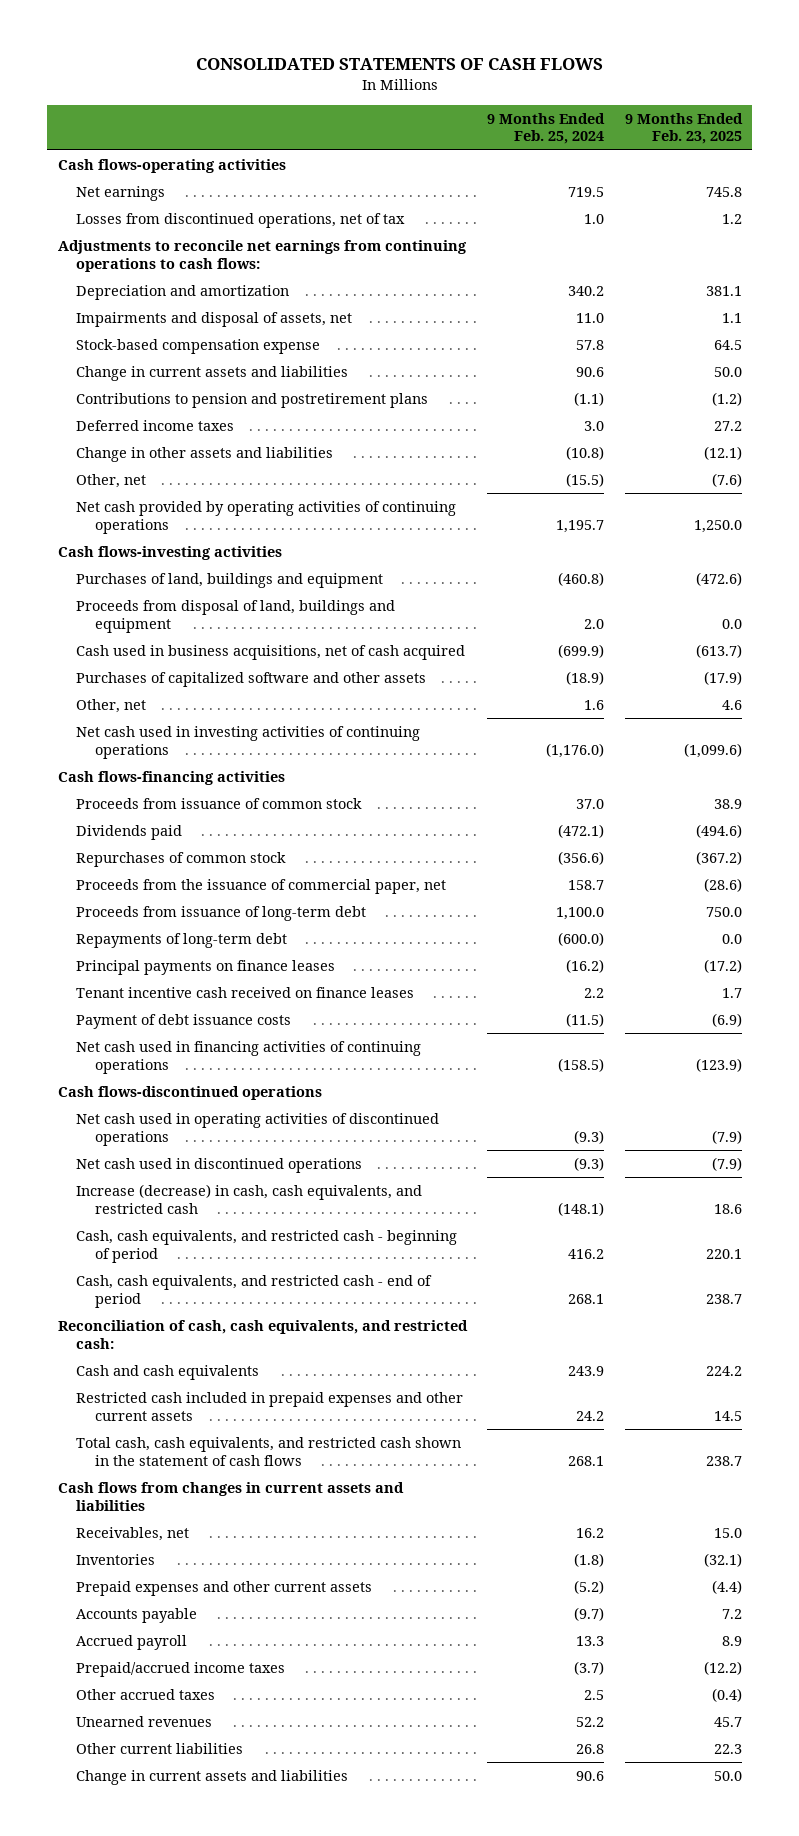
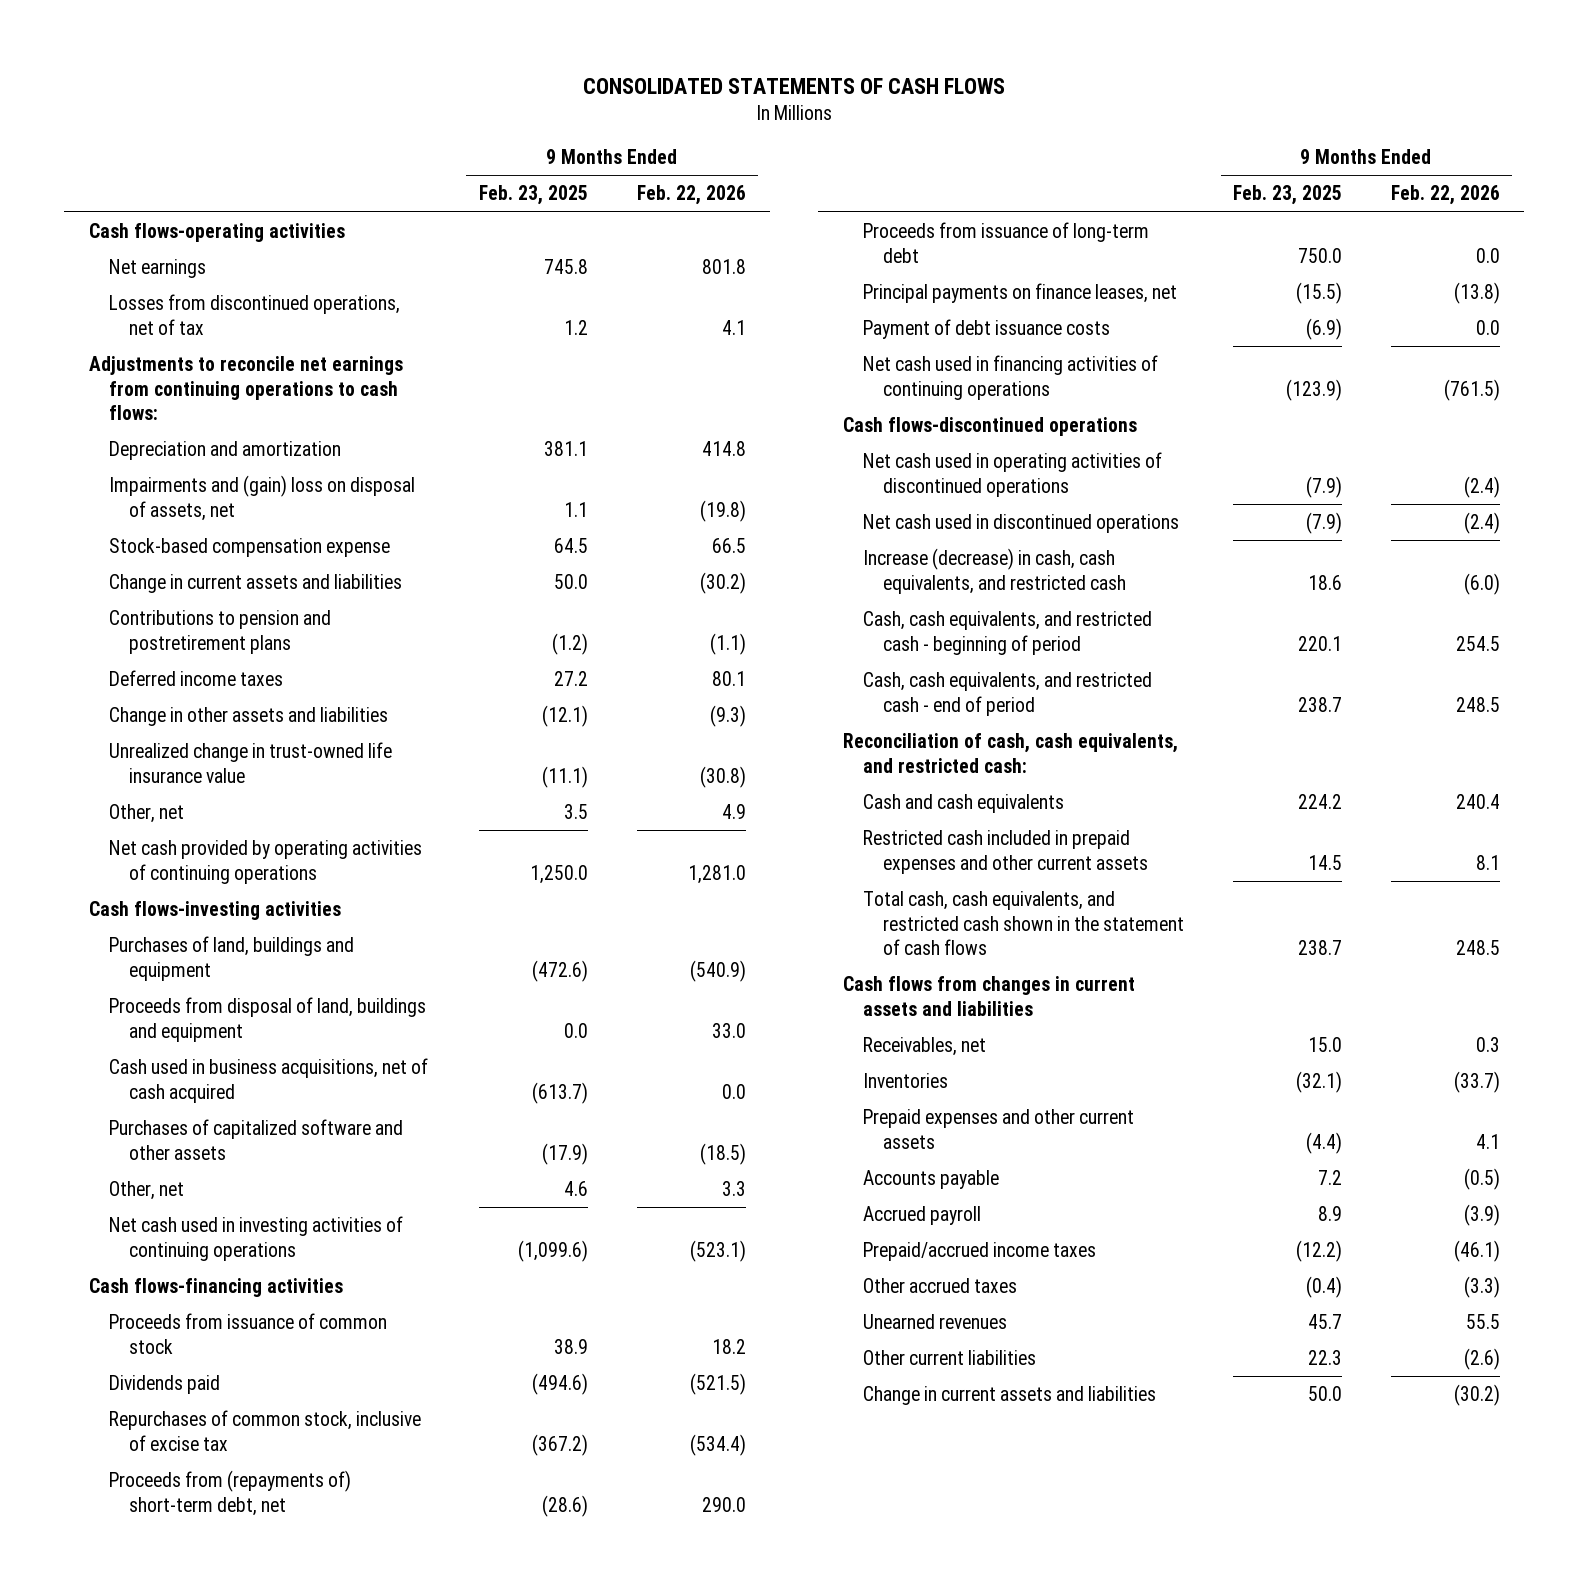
[487,112,606,145] 9 Months Ended Feb. 25, 2024 -> none
none -> [636,185,746,206] Feb. 22, 2026
[76,311,353,327] Impairments and disposal of assets, net -> [108,474,415,521] Impairments and (gain) loss on disposal of assets, net
none -> [108,741,392,783] Unrealized change in trust-owned life insurance value
[711,472,742,487] (7.6) -> [563,803,588,819] 3.5
[76,851,287,867] Repurchases of common stock -> [108,1409,421,1451] Repurchases of common stock, inclusive of excise tax
[76,878,447,894] Proceeds from the issuance of commercial paper, net -> [108,1469,351,1516] Proceeds from (repayments of) short-term debt, net
[76,932,288,948] Repayments of long-term debt -> none
[76,986,415,998] Tenant incentive cash received on finance leases -> none
[76,959,336,975] Principal payments on finance leases -> [862,282,1177,303] Principal payments on finance leases, net
[703,958,742,973] (17.2) -> [1295,281,1342,304] (15.5)

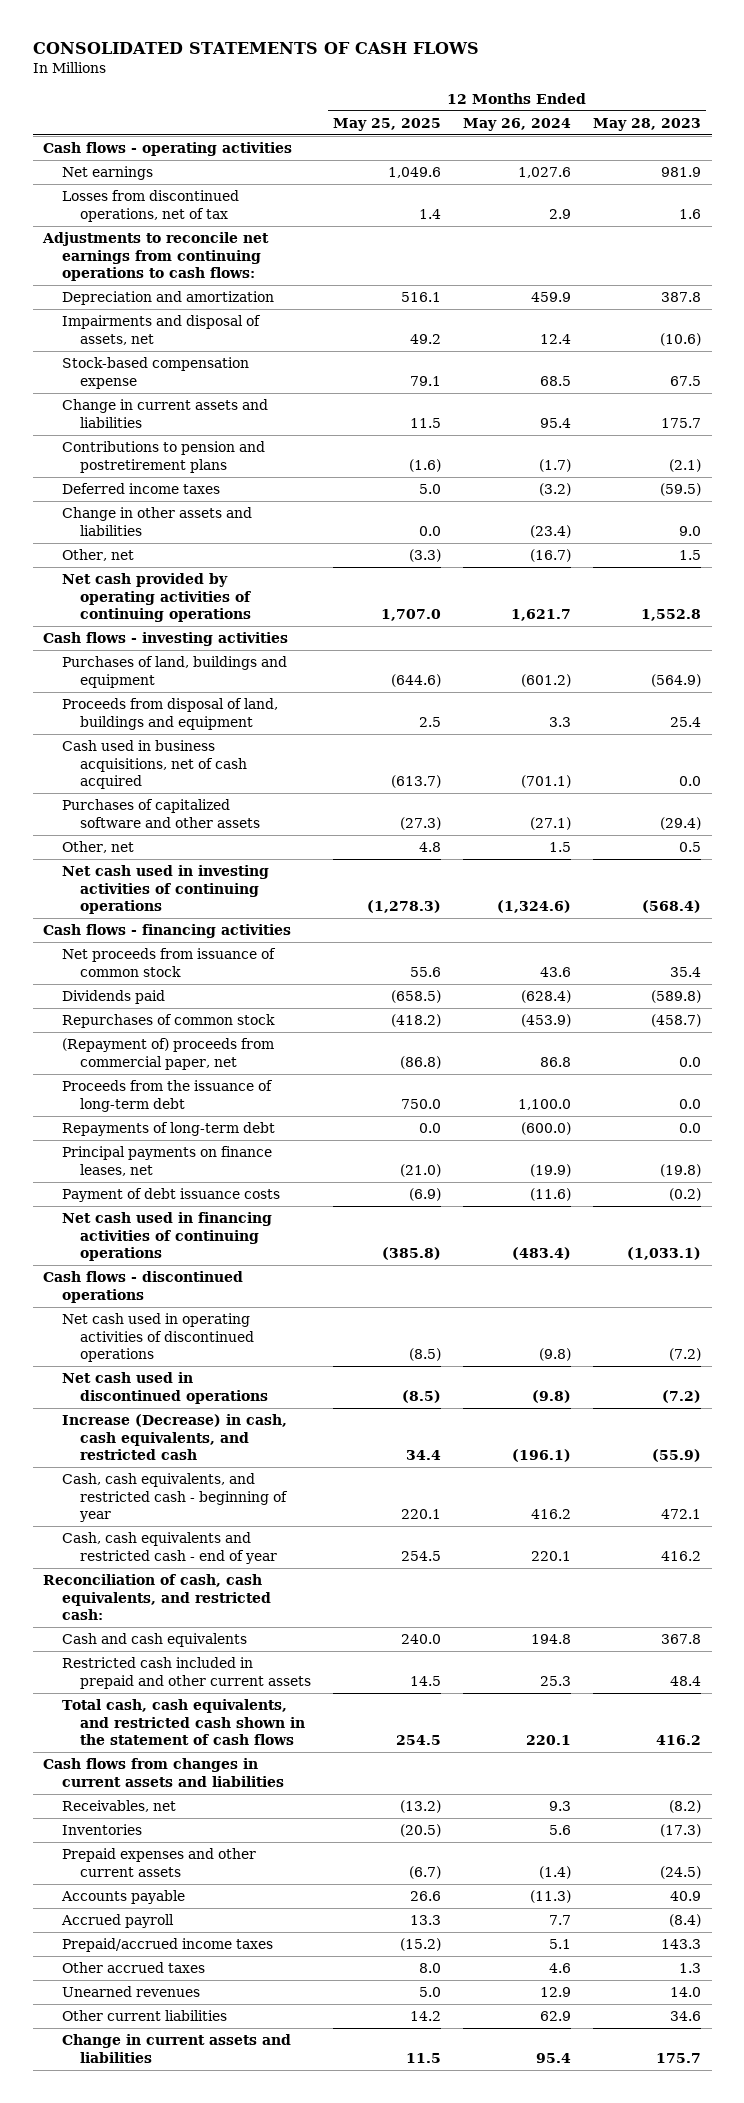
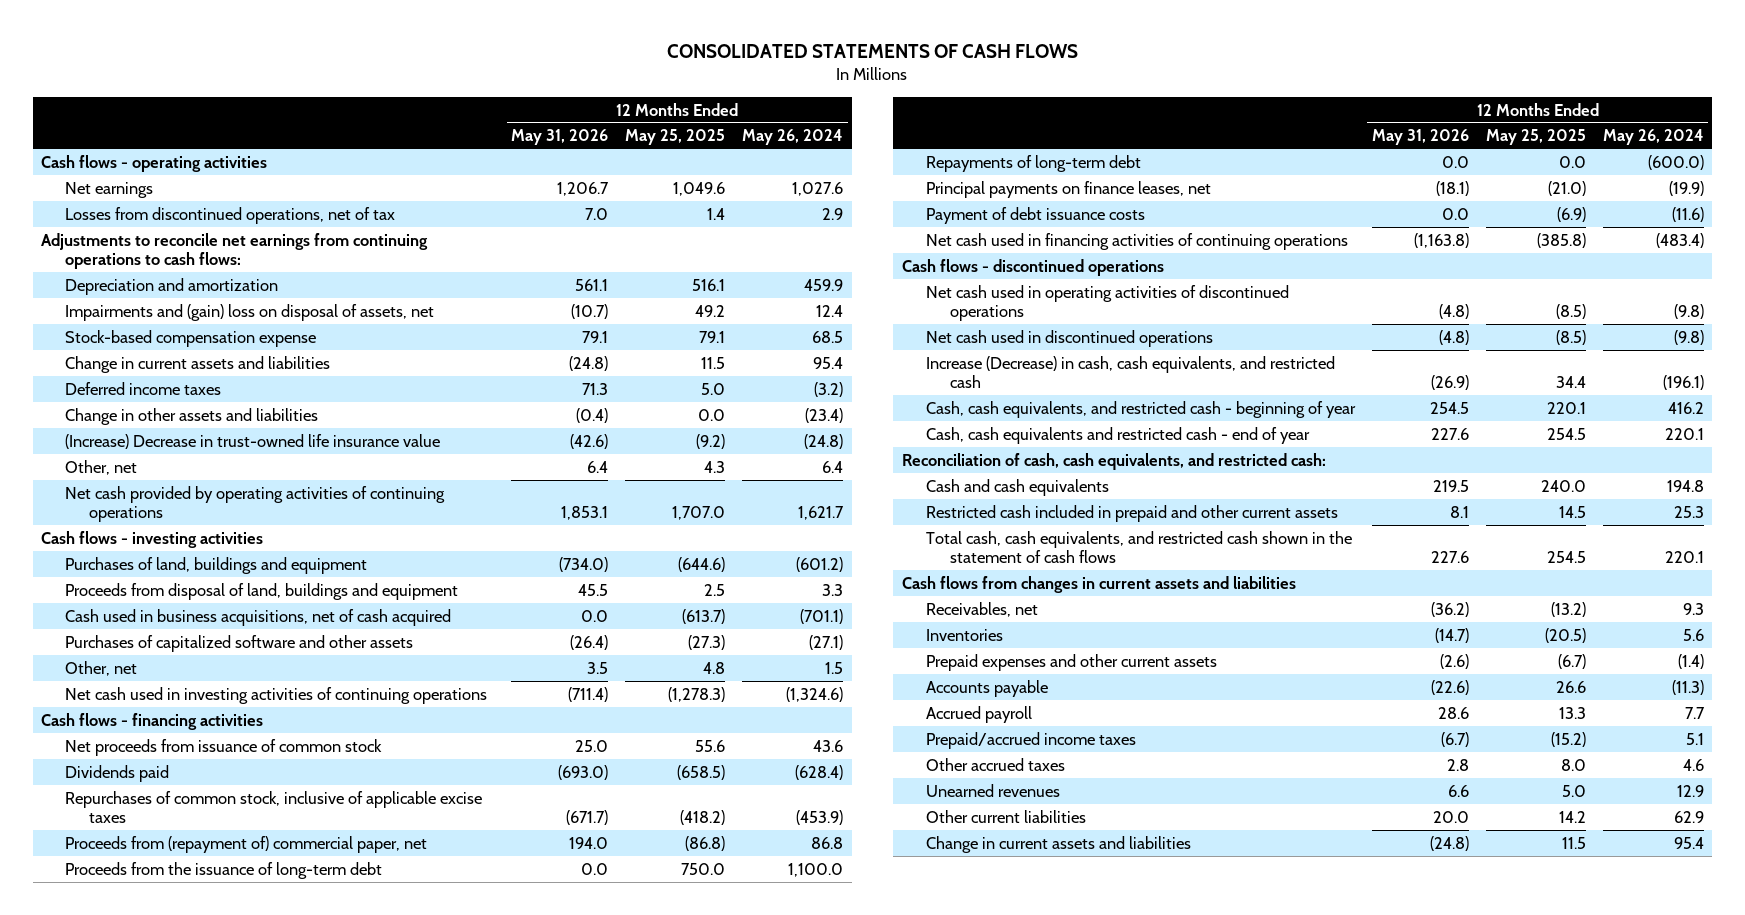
[592,117,701,131] May 28, 2023 -> none
none -> [511,129,609,146] May 31, 2026
[61,315,261,345] Impairments and disposal of assets, net -> [65,303,435,321] Impairments and (gain) loss on disposal of assets, net
[61,441,265,473] Contributions to pension and postretirement plans -> none
none -> [65,433,441,449] (Increase) Decrease in trust-owned life insurance value
[409,549,442,563] (3.3) -> [704,460,726,473] 4.3
[529,549,571,563] (16.7) -> [822,460,844,473] 6.4
[61,1014,275,1029] Repurchases of common stock -> [65,790,483,824] Repurchases of common stock, inclusive of applicable excise taxes
[61,1038,274,1070] (Repayment of) proceeds from commercial paper, net -> [65,835,428,853] Proceeds from (repayment of) commercial paper, net

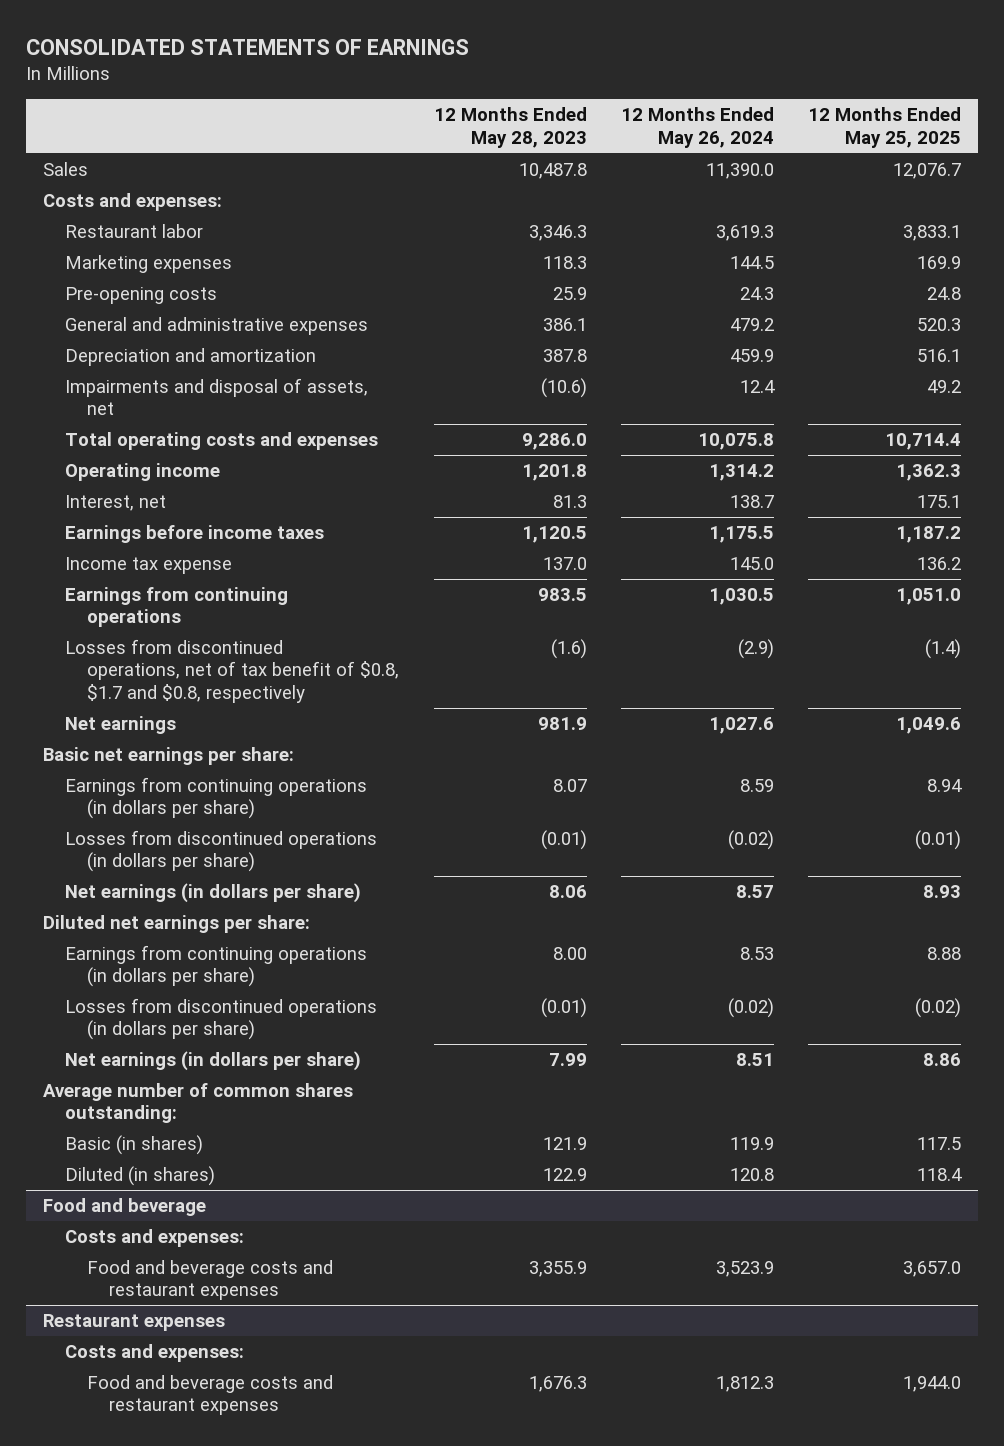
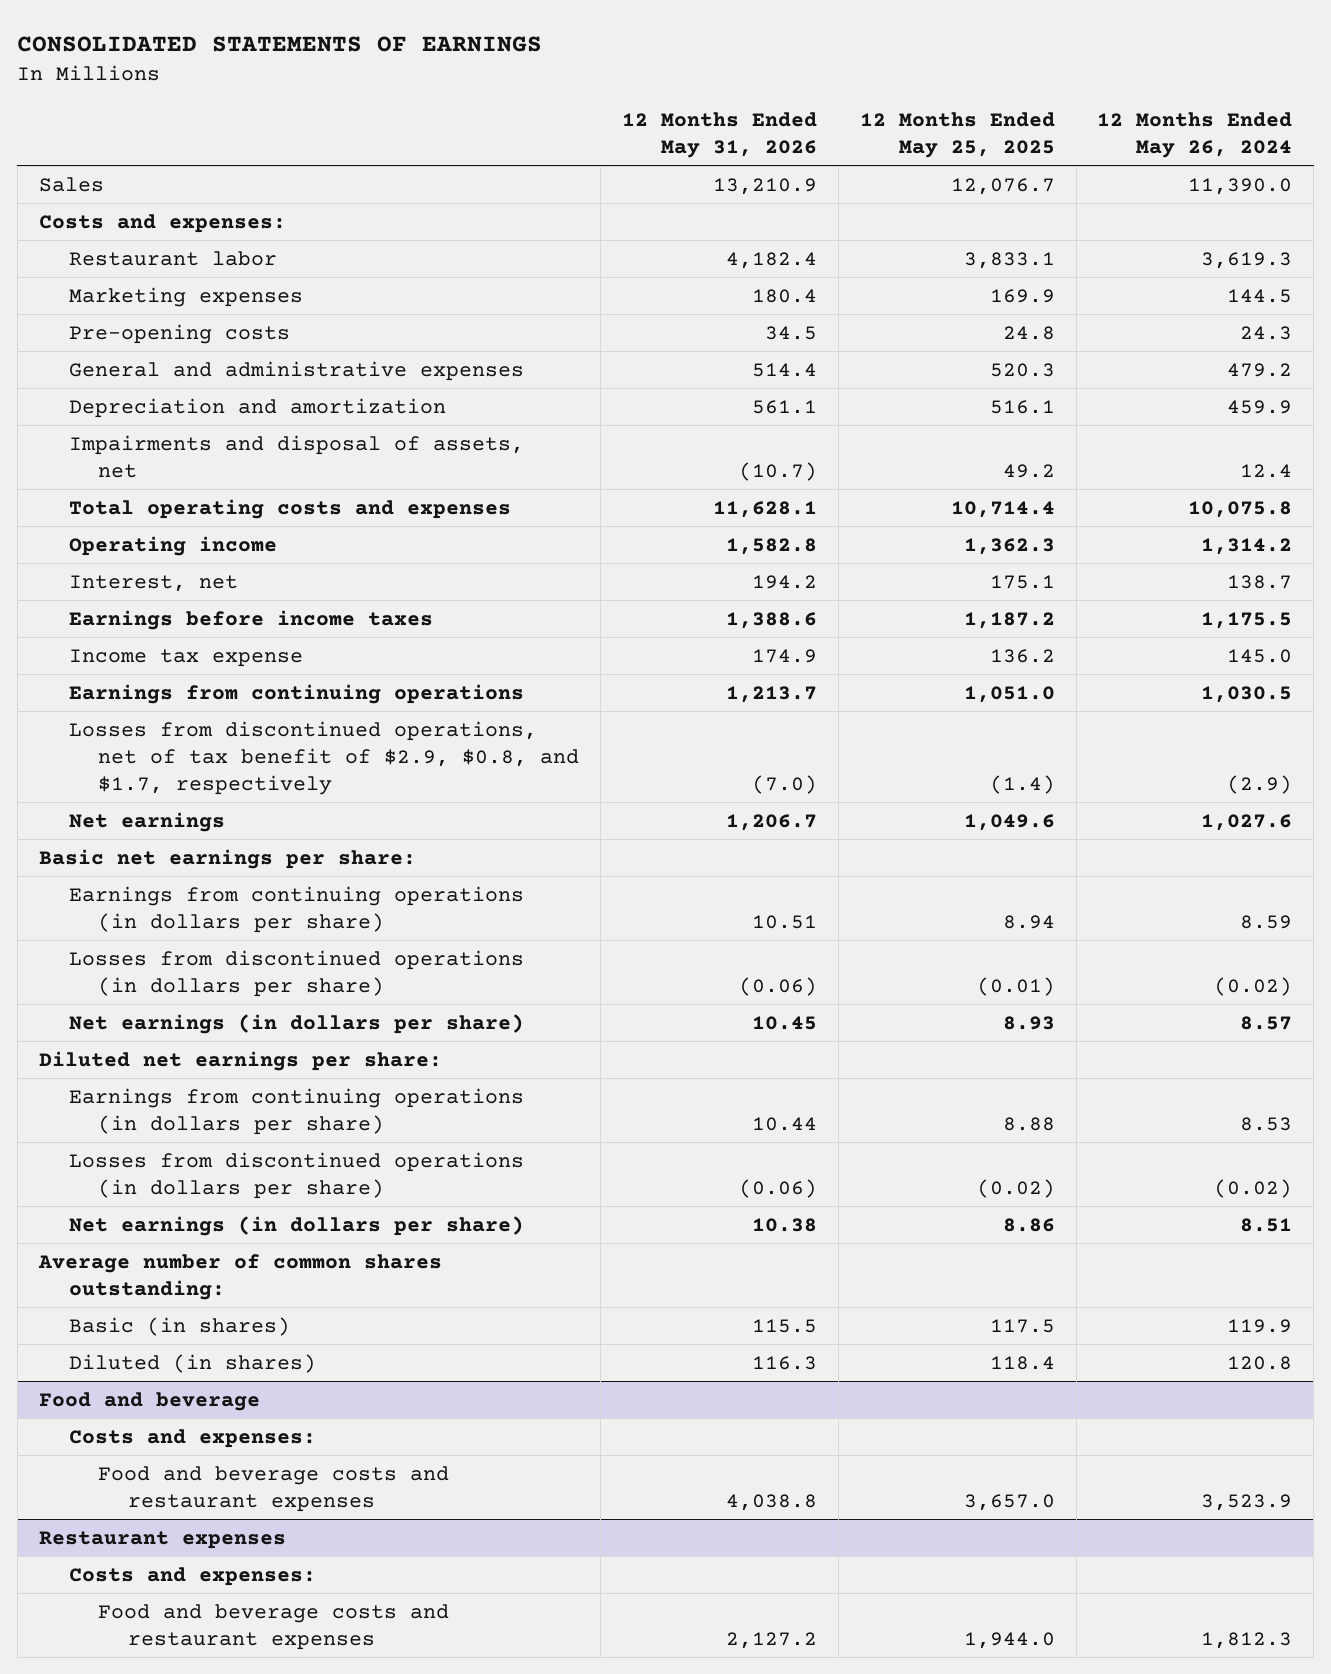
[433,107,587,148] 12 Months Ended May 28, 2023 -> none
none -> [622,111,818,158] 12 Months Ended May 31, 2026
[65,639,400,703] Losses from discontinued operations, net of tax benefit of $0.8, $1.7 and $0.8, respectively -> [68,720,580,795] Losses from discontinued operations, net of tax benefit of $2.9, $0.8, and $1.7, respectively

